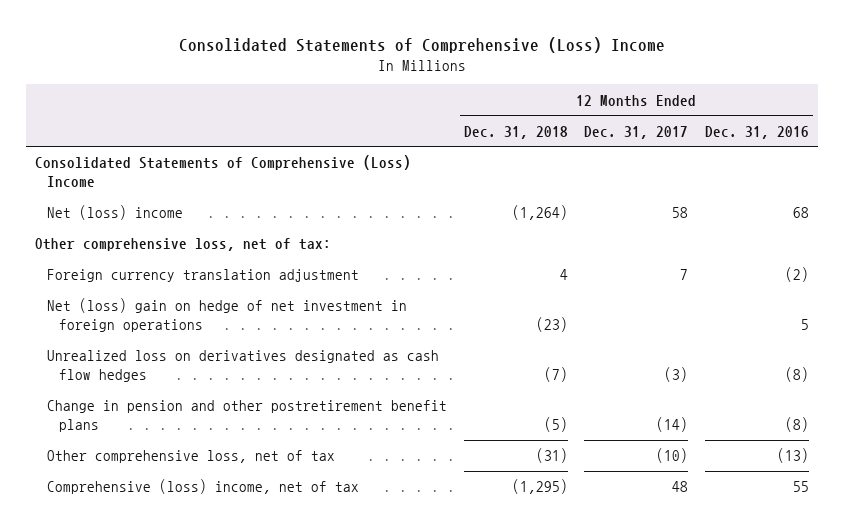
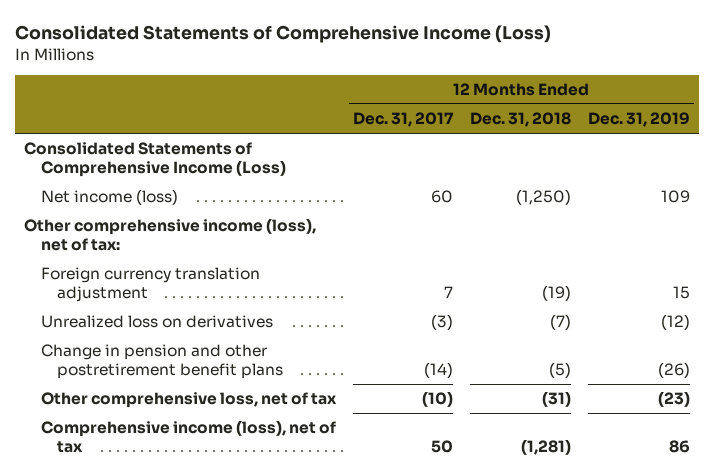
[178,36,665,53] Consolidated Statements of Comprehensive (Loss) Income -> [15,24,552,43] Consolidated Statements of Comprehensive Income (Loss)
[705,125,810,139] Dec. 31, 2016 -> none
none -> [588,112,691,128] Dec. 31, 2019
[47,298,408,333] Net (loss) gain on hedge of net investment in foreign operations -> none
[47,350,440,383] Unrealized loss on derivatives designated as cash flow hedges -> none
[34,155,411,188] Consolidated Statements of Comprehensive (Loss) Income -> [23,142,286,178] Consolidated Statements of Comprehensive Income (Loss)
[47,205,184,221] Net (loss) income -> [40,189,178,206] Net income (loss)
[511,205,568,221] (1,264) -> [515,189,571,206] (1,250)
[672,207,689,219] 58 -> [430,190,453,204] 60
[34,238,331,252] Other comprehensive loss, net of tax: -> [23,218,316,252] Other comprehensive income (loss), net of tax:
[559,269,568,281] 4 -> [541,285,571,302] (19)
none -> [40,315,273,329] Unrealized loss on derivatives
[47,479,360,495] Comprehensive (loss) income, net of tax -> [40,420,336,454] Comprehensive income (loss), net of tax
[511,479,568,495] (1,295) -> [520,439,571,456] (1,281)
[672,481,689,493] 48 -> [430,440,453,454] 50

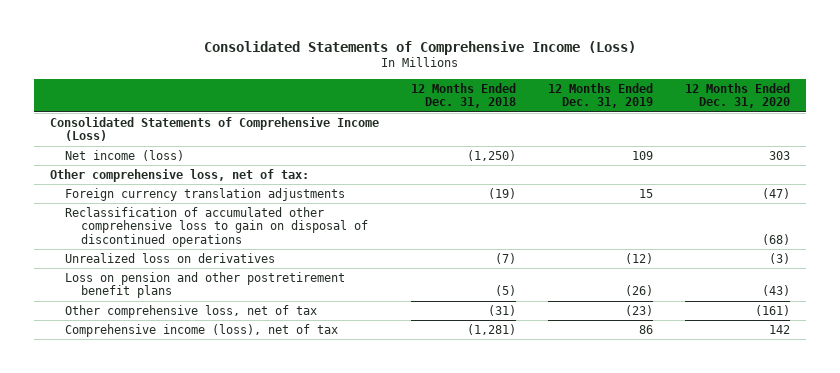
[352,112,454,128] Dec. 31, 2017 -> none
none -> [685,82,791,109] 12 Months Ended Dec. 31, 2020
[23,218,316,252] Other comprehensive income (loss), net of tax: -> [49,168,309,182] Other comprehensive loss, net of tax:
[40,267,260,303] Foreign currency translation adjustment -> [65,187,346,201] Foreign currency translation adjustments
none -> [65,206,368,247] Reclassification of accumulated other comprehensive loss to gain on disposal of discontinued operations
[40,344,284,380] Change in pension and other postretirement benefit plans -> [65,271,346,299] Loss on pension and other postretirement benefit plans

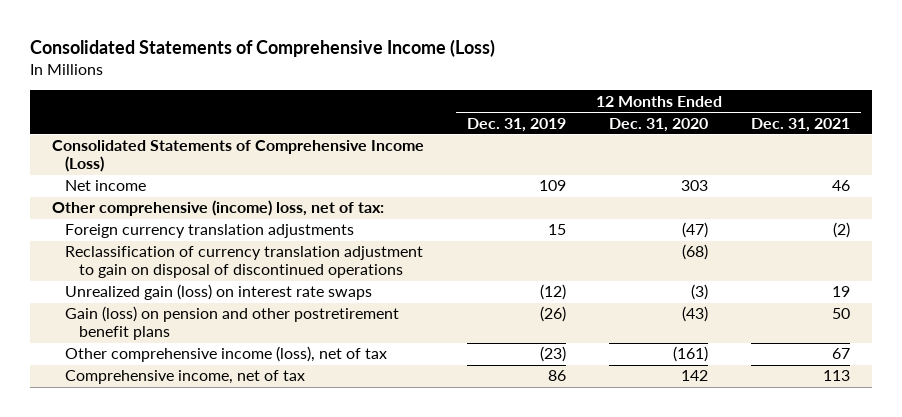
[410,82,516,109] 12 Months Ended Dec. 31, 2018 -> none
none -> [751,117,851,132] Dec. 31, 2021
[65,149,185,161] Net income (loss) -> [65,180,147,192] Net income
[49,168,309,182] Other comprehensive loss, net of tax: -> [51,200,384,217] Other comprehensive (income) loss, net of tax:
[65,206,368,247] Reclassification of accumulated other comprehensive loss to gain on disposal of discontinued operations -> [65,246,424,279] Reclassification of currency translation adjustment to gain on disposal of discontinued operations
[65,252,276,263] Unrealized loss on derivatives -> [65,284,373,301] Unrealized gain (loss) on interest rate swaps
[65,271,346,299] Loss on pension and other postretirement benefit plans -> [65,306,400,341] Gain (loss) on pension and other postretirement benefit plans
[65,304,318,318] Other comprehensive loss, net of tax -> [65,346,388,363] Other comprehensive income (loss), net of tax
[65,323,339,337] Comprehensive income (loss), net of tax -> [65,370,306,385] Comprehensive income, net of tax

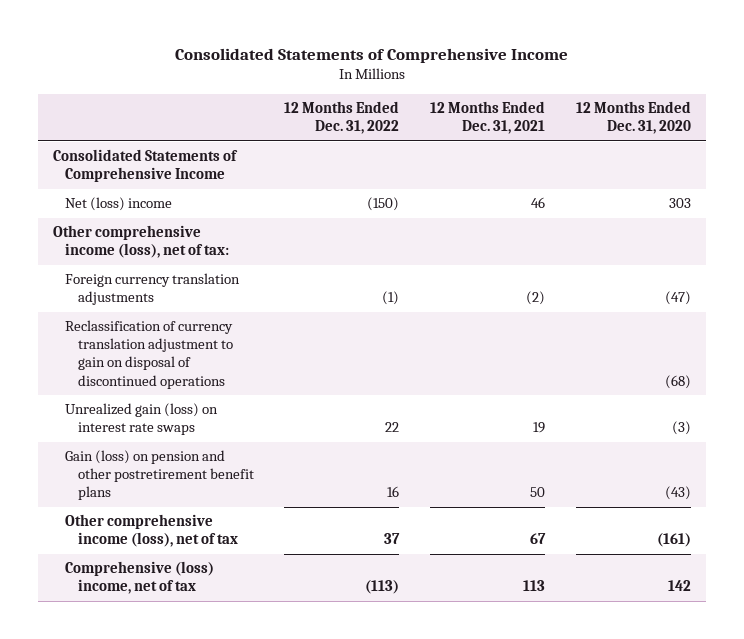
[29,38,495,57] Consolidated Statements of Comprehensive Income (Loss) -> [174,47,568,63] Consolidated Statements of Comprehensive Income
[466,117,566,132] Dec. 31, 2019 -> none
none -> [284,100,400,134] 12 Months Ended Dec. 31, 2022
[51,140,424,173] Consolidated Statements of Comprehensive Income (Loss) -> [52,149,238,183] Consolidated Statements of Comprehensive Income
[65,180,147,192] Net income -> [65,197,173,212] Net (loss) income
[51,200,384,217] Other comprehensive (income) loss, net of tax: -> [52,225,230,259] Other comprehensive income (loss), net of tax:
[65,370,306,385] Comprehensive income, net of tax -> [65,561,215,595] Comprehensive (loss) income, net of tax

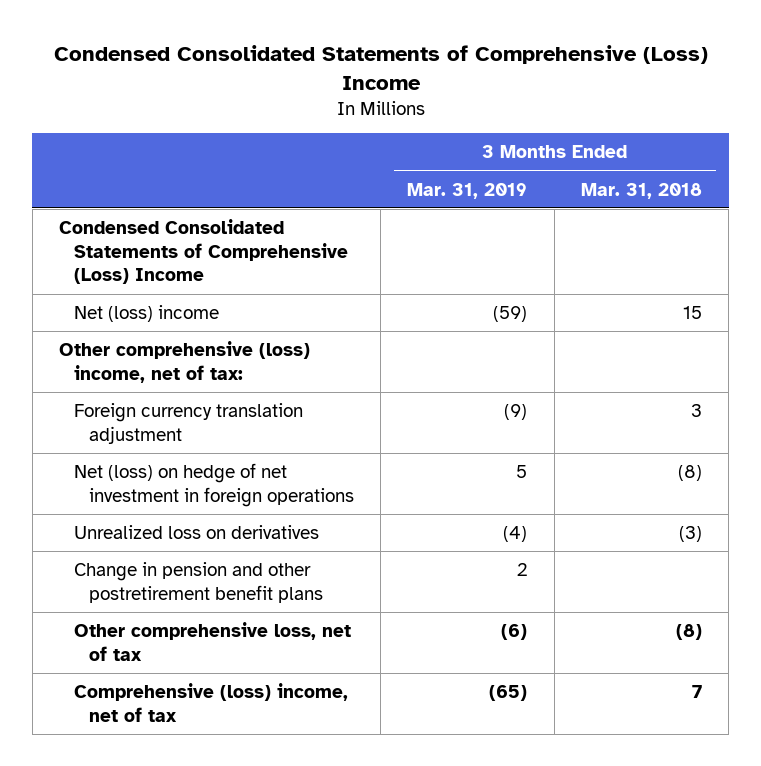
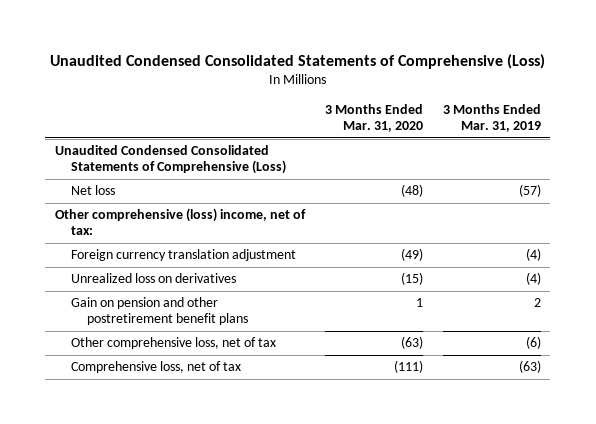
[53,44,708,90] Condensed Consolidated Statements of Comprehensive (Loss) Income -> [49,54,545,70] Unaudited Condensed Consolidated Statements of Comprehensive (Loss)
[581,182,703,199] Mar. 31, 2018 -> none
none -> [324,104,423,133] 3 Months Ended Mar. 31, 2020
[59,218,348,285] Condensed Consolidated Statements of Comprehensive (Loss) Income -> [54,145,286,175] Unaudited Condensed Consolidated Statements of Comprehensive (Loss)
[73,304,219,322] Net (loss) income -> [70,185,115,196] Net loss
[493,305,528,322] (59) -> [518,184,541,198] (57)
[73,462,354,507] Net (loss) on hedge of net investment in foreign operations -> none
[504,403,528,420] (9) -> [525,248,541,262] (4)
[73,561,323,603] Change in pension and other postretirement benefit plans -> [70,297,248,326] Gain on pension and other postretirement benefit plans
[73,682,348,722] Comprehensive (loss) income, net of tax -> [70,361,241,374] Comprehensive loss, net of tax
[489,684,528,701] (65) -> [518,360,541,374] (63)

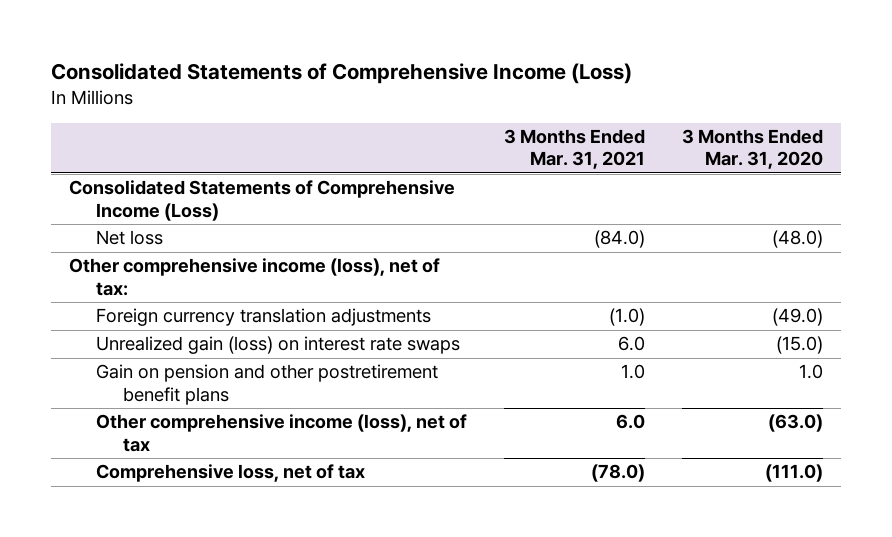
[49,54,545,70] Unaudited Condensed Consolidated Statements of Comprehensive (Loss) -> [50,63,632,85] Consolidated Statements of Comprehensive Income (Loss)
[442,104,541,133] 3 Months Ended Mar. 31, 2019 -> none
none -> [504,128,646,170] 3 Months Ended Mar. 31, 2021
[54,145,286,175] Unaudited Condensed Consolidated Statements of Comprehensive (Loss) -> [69,180,456,221] Consolidated Statements of Comprehensive Income (Loss)
[400,184,423,198] (48) -> [771,230,823,249] (48.0)
[54,208,306,236] Other comprehensive (loss) income, net of tax: -> [69,258,441,296] Other comprehensive income (loss), net of tax:
[70,249,296,262] Foreign currency translation adjustment -> [96,308,432,327] Foreign currency translation adjustments
[400,248,423,262] (49) -> [771,308,823,327] (49.0)
[70,273,236,284] Unrealized loss on derivatives -> [96,336,461,355] Unrealized gain (loss) on interest rate swaps
[400,272,423,286] (15) -> [775,336,823,355] (15.0)
[415,298,423,308] 1 -> [798,364,823,380] 1.0
[70,337,276,350] Other comprehensive loss, net of tax -> [96,414,468,452] Other comprehensive income (loss), net of tax
[400,336,423,350] (63) -> [767,414,823,433] (63.0)
[393,360,423,374] (111) -> [764,464,823,483] (111.0)

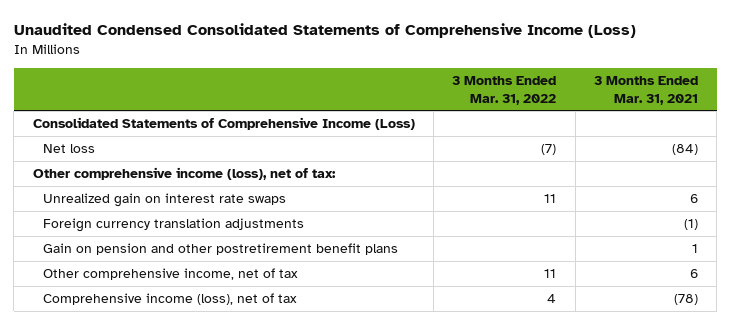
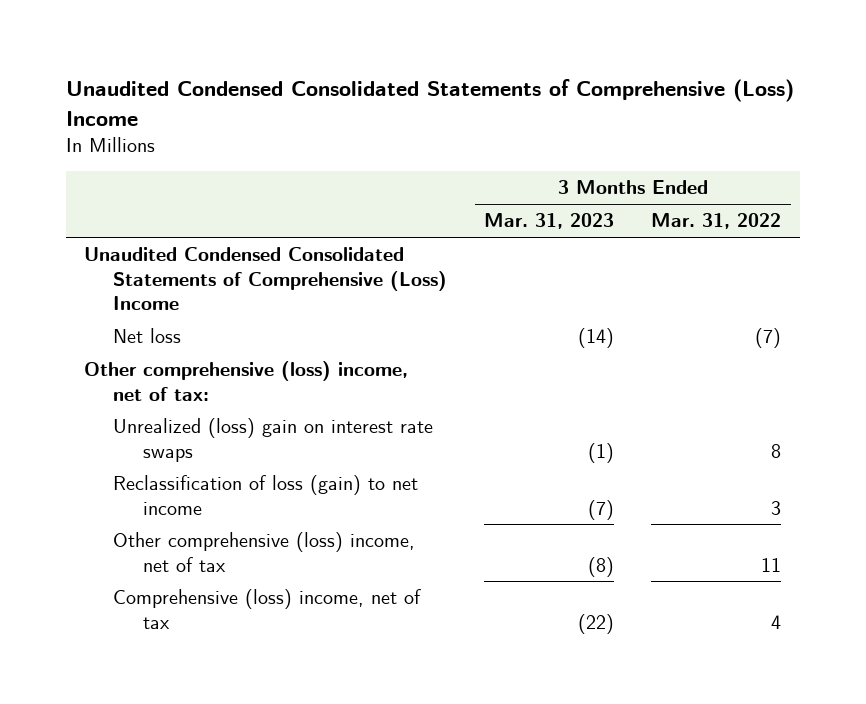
[13,23,636,39] Unaudited Condensed Consolidated Statements of Comprehensive Income (Loss) -> [65,78,794,126] Unaudited Condensed Consolidated Statements of Comprehensive (Loss) Income
[593,76,698,105] 3 Months Ended Mar. 31, 2021 -> none
none -> [484,213,615,230] Mar. 31, 2023
[32,117,415,131] Consolidated Statements of Comprehensive Income (Loss) -> [84,247,448,310] Unaudited Condensed Consolidated Statements of Comprehensive (Loss) Income
[43,218,305,233] Foreign currency translation adjustments -> none
[43,243,399,256] Gain on pension and other postretirement benefit plans -> none
[32,167,336,181] Other comprehensive income (loss), net of tax: -> [84,361,409,401] Other comprehensive (loss) income, net of tax:
[43,193,287,208] Unrealized gain on interest rate swaps -> [113,418,434,462] Unrealized (loss) gain on interest rate swaps
[544,194,557,204] 11 -> [771,443,782,458] 8
none -> [113,475,419,515] Reclassification of loss (gain) to net income
[43,268,299,281] Other comprehensive income, net of tax -> [113,532,416,572] Other comprehensive (loss) income, net of tax
[43,293,298,306] Comprehensive income (loss), net of tax -> [113,589,422,629] Comprehensive (loss) income, net of tax

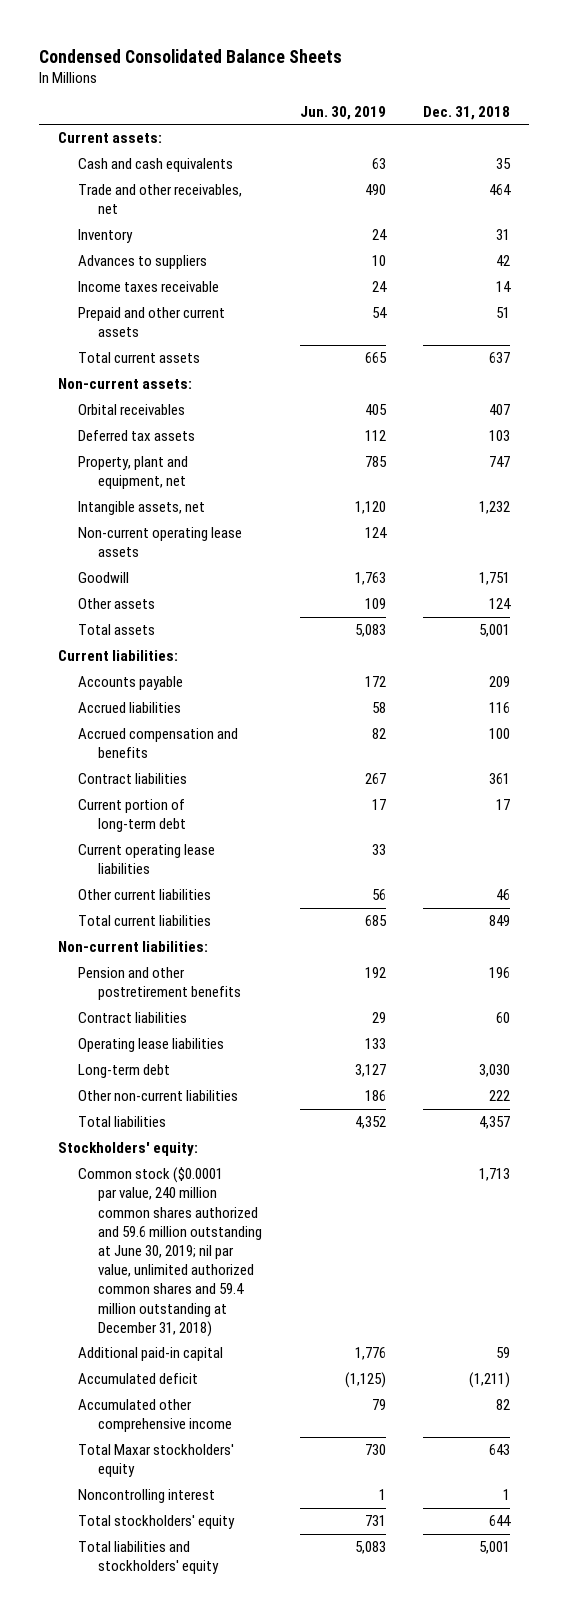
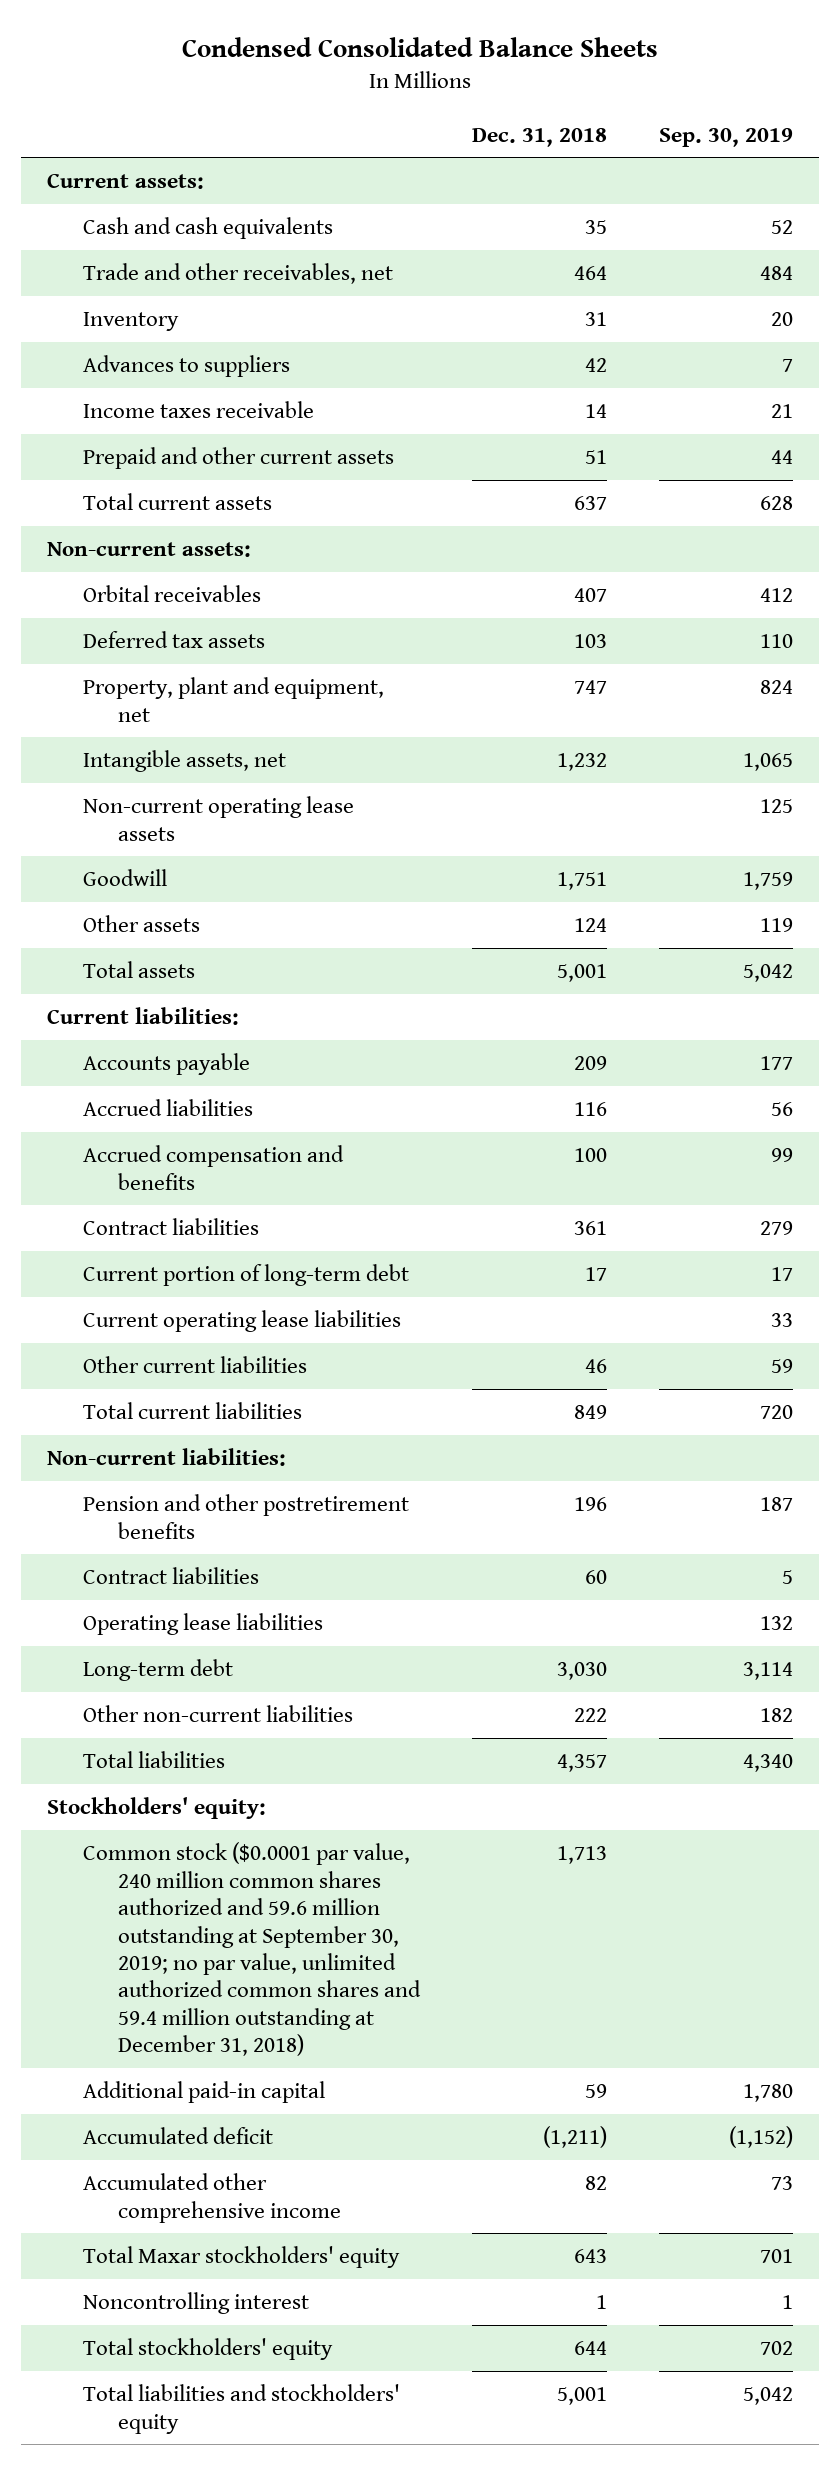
[299,105,386,120] Jun. 30, 2019 -> none
none -> [659,127,794,147] Sep. 30, 2019
[78,1167,262,1337] Common stock ($0.0001 par value, 240 million common shares authorized and 59.6 million outstanding at June 30, 2019; nil par value, unlimited authorized common shares and 59.4 million outstanding at December 31, 2018) -> [82,1842,421,2057] Common stock ($0.0001 par value, 240 million common shares authorized and 59.6 million outstanding at September 30, 2019; no par value, unlimited authorized common shares and 59.4 million outstanding at December 31, 2018)

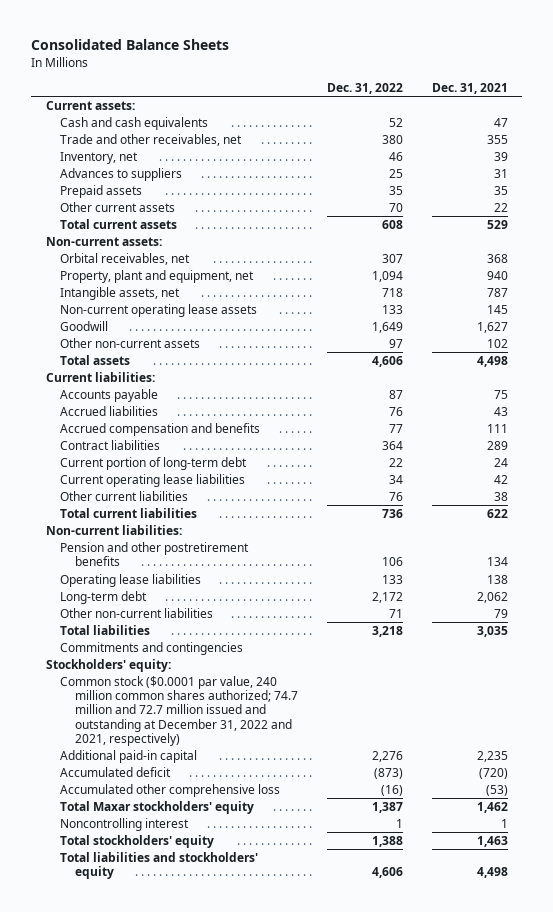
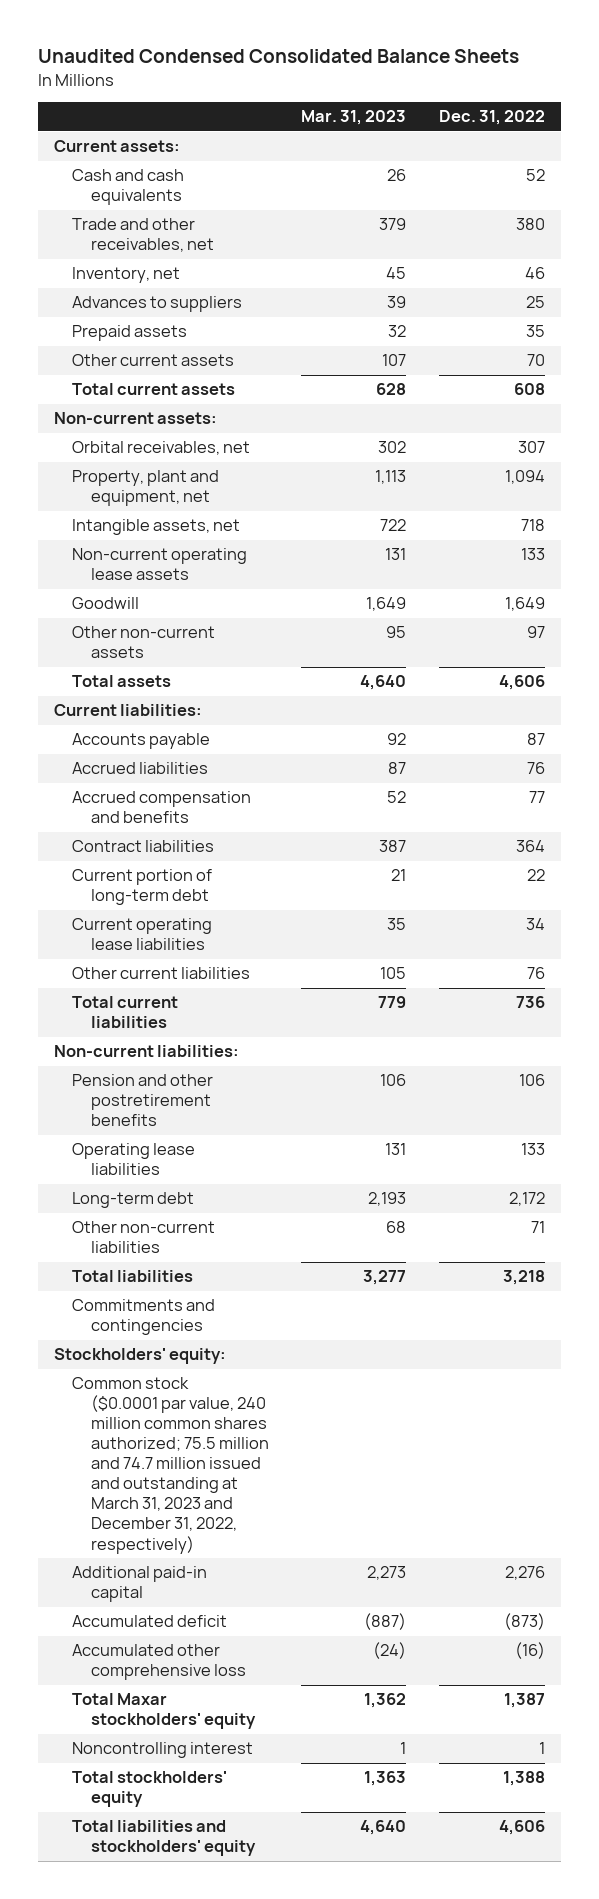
[31,39,230,51] Consolidated Balance Sheets -> [37,49,519,64] Unaudited Condensed Consolidated Balance Sheets
[431,83,508,95] Dec. 31, 2021 -> none
none -> [301,110,407,126] Mar. 31, 2023
[60,676,298,746] Common stock ($0.0001 par value, 240 million common shares authorized; 74.7 million and 72.7 million issued and outstanding at December 31, 2022 and 2021, respectively) -> [72,1377,269,1554] Common stock ($0.0001 par value, 240 million common shares authorized; 75.5 million and 74.7 million issued and outstanding at March 31, 2023 and December 31, 2022, respectively)

